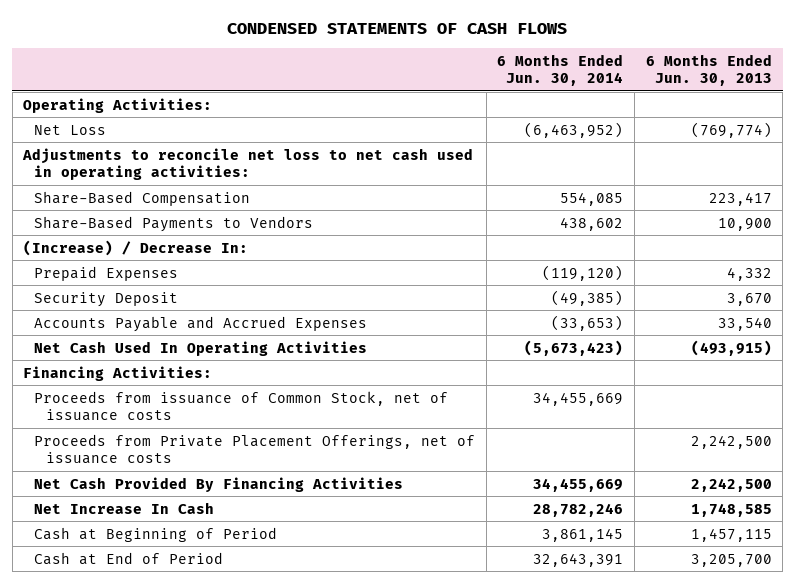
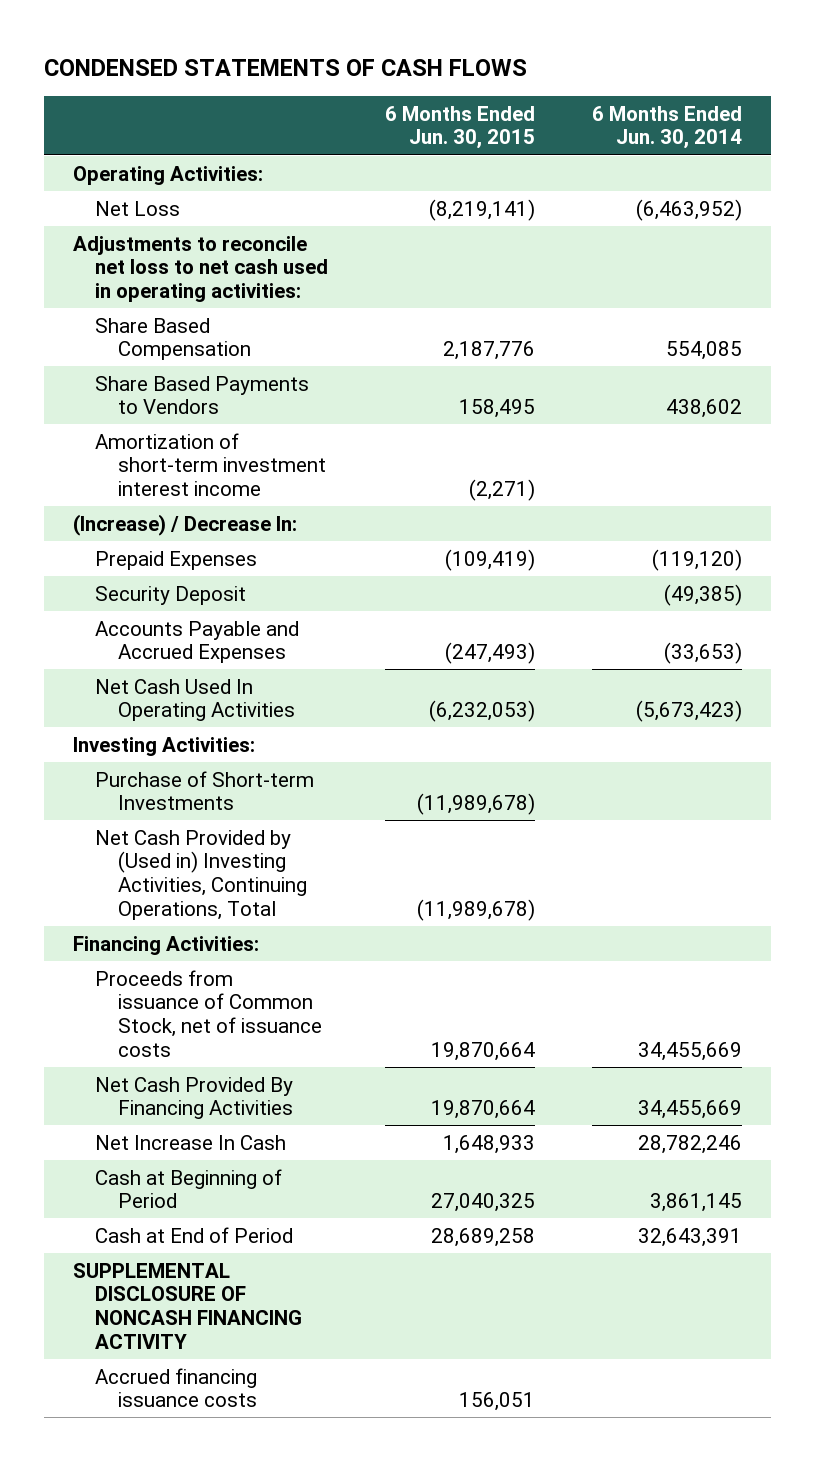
[645,54,772,87] 6 Months Ended Jun. 30, 2013 -> none
none -> [385,105,536,150] 6 Months Ended Jun. 30, 2015
[34,190,251,206] Share-Based Compensation -> [95,317,252,361] Share Based Compensation
[34,215,314,232] Share-Based Payments to Vendors -> [95,375,310,415] Share Based Payments to Vendors
none -> [95,432,327,496] Amortization of short-term investment interest income
none -> [72,736,255,756] Investing Activities:
none -> [95,770,315,811] Purchase of Short-term Investments
none -> [95,829,308,920] Net Cash Provided by (Used in) Investing Activities, Continuing Operations, Total
[34,433,476,464] Proceeds from Private Placement Offerings, net of issuance costs -> none
none -> [72,1262,303,1349] SUPPLEMENTAL DISCLOSURE OF NONCASH FINANCING ACTIVITY
none -> [95,1367,258,1408] Accrued financing issuance costs

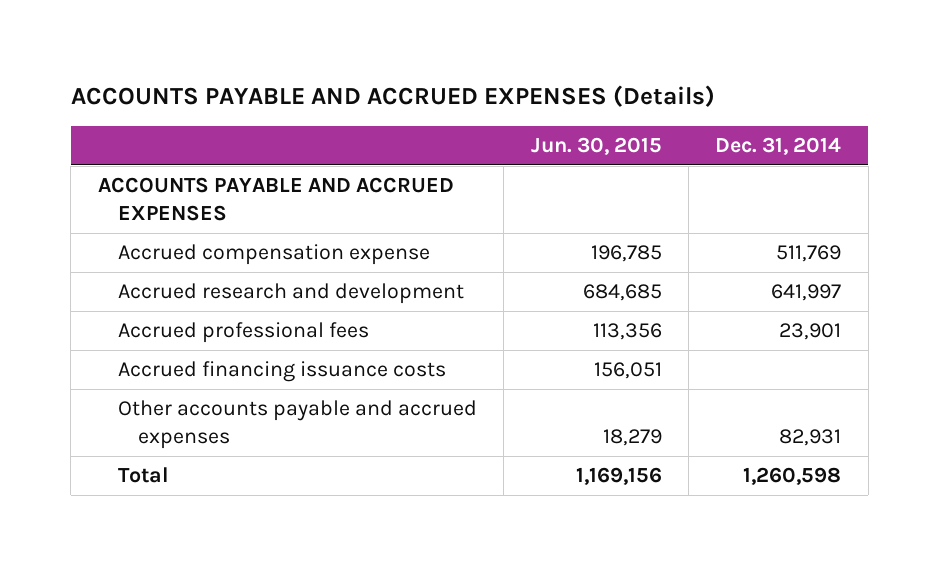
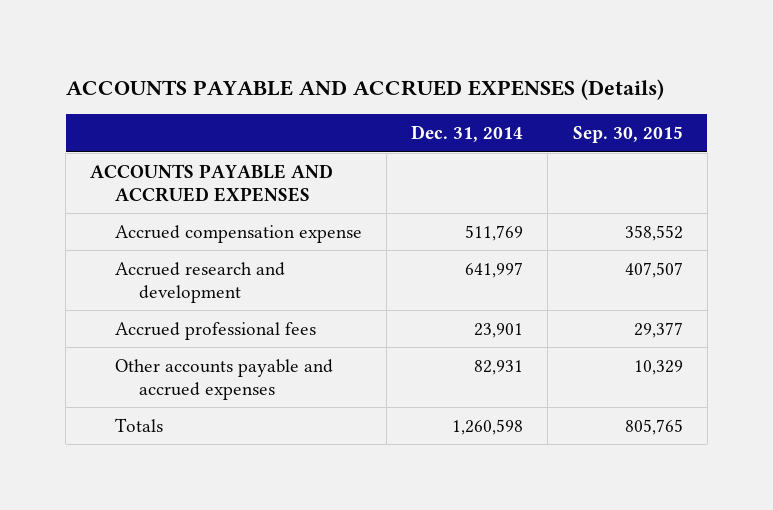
[530,137,662,156] Jun. 30, 2015 -> none
none -> [572,126,683,144] Sep. 30, 2015
[117,361,446,383] Accrued financing issuance costs -> none
[117,467,169,484] Total -> [114,417,163,432] Totals

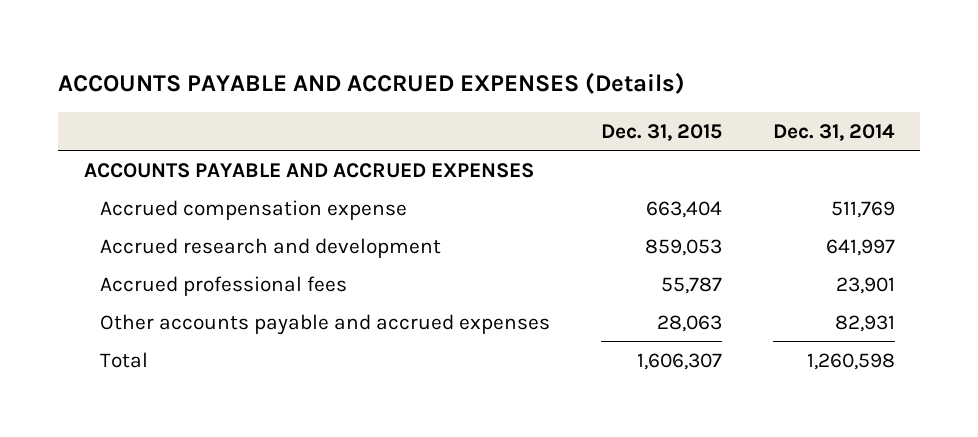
[572,126,683,144] Sep. 30, 2015 -> none
none -> [600,123,722,141] Dec. 31, 2015
[114,417,163,432] Totals -> [100,351,149,368] Total

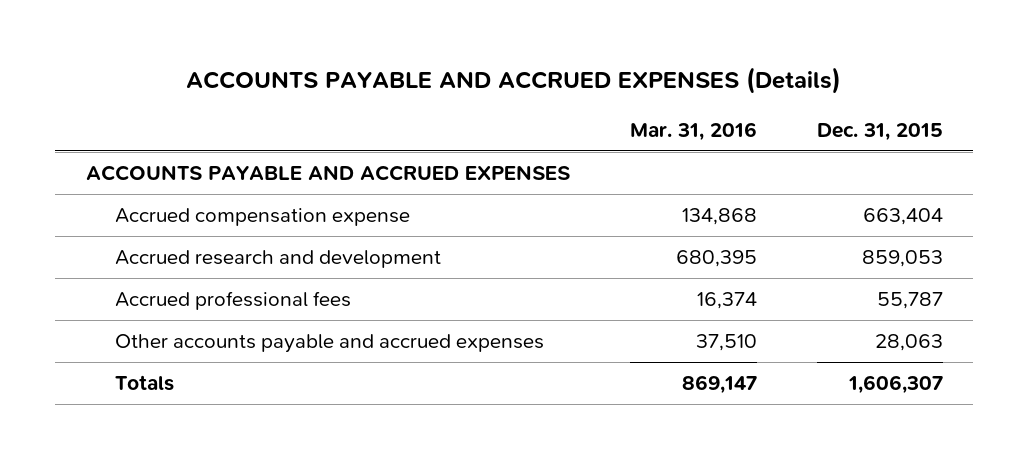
[772,123,895,141] Dec. 31, 2014 -> none
none -> [629,121,757,141] Mar. 31, 2016
[100,351,149,368] Total -> [114,374,174,391] Totals

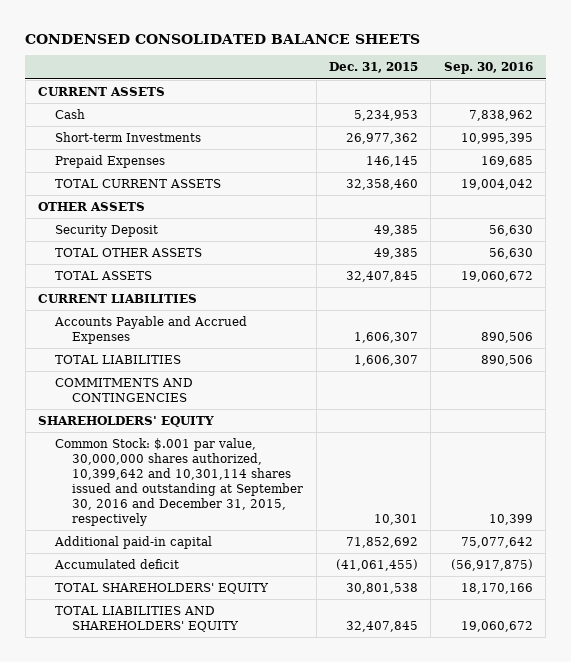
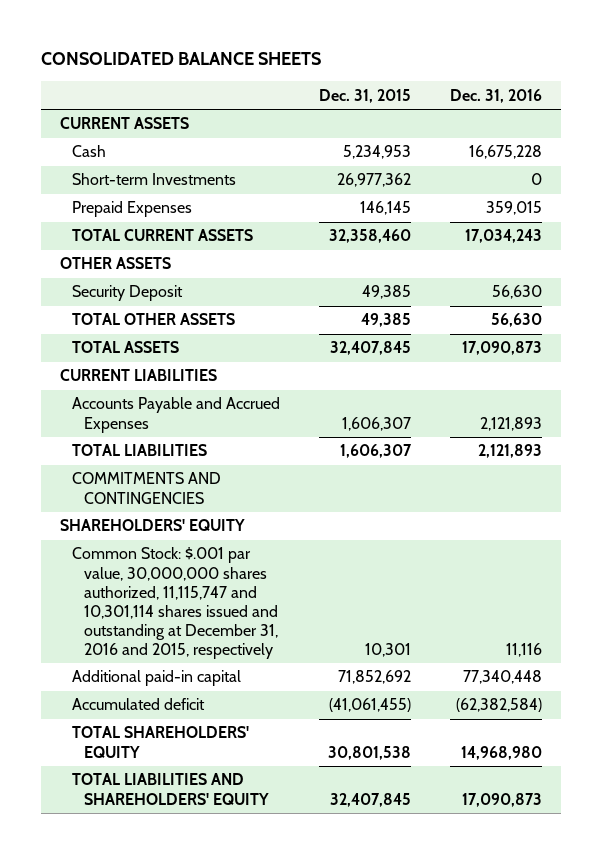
[25,33,421,44] CONDENSED CONSOLIDATED BALANCE SHEETS -> [40,52,321,66] CONSOLIDATED BALANCE SHEETS
[443,62,533,75] Sep. 30, 2016 -> none
none -> [449,88,542,103] Dec. 31, 2016
[55,438,304,526] Common Stock: $.001 par value, 30,000,000 shares authorized, 10,399,642 and 10,301,114 shares issued and outstanding at September 30, 2016 and December 31, 2015, respectively -> [71,547,278,659] Common Stock: $.001 par value, 30,000,000 shares authorized, 11,115,747 and 10,301,114 shares issued and outstanding at December 31, 2016 and 2015, respectively

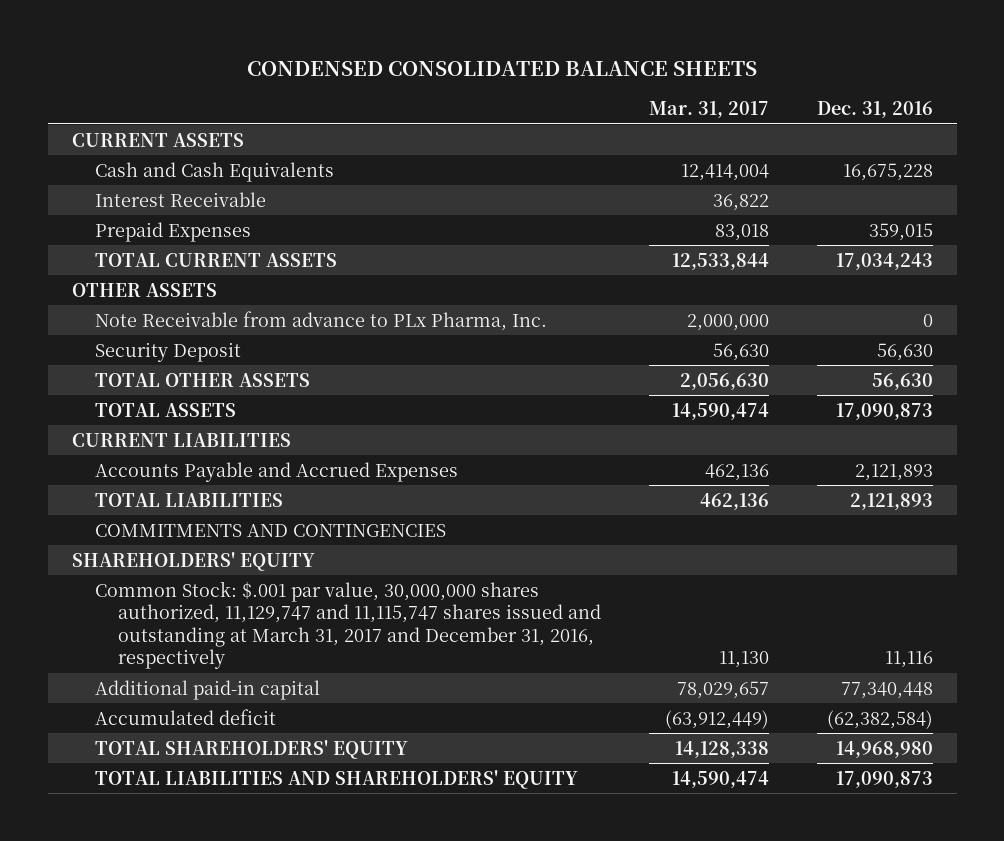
[40,52,321,66] CONSOLIDATED BALANCE SHEETS -> [247,60,758,76] CONDENSED CONSOLIDATED BALANCE SHEETS
[318,88,411,103] Dec. 31, 2015 -> none
none -> [648,101,769,119] Mar. 31, 2017
[71,173,236,186] Short-term Investments -> none
[71,145,106,158] Cash -> [94,161,334,182] Cash and Cash Equivalents
none -> [94,191,266,207] Interest Receivable
none -> [94,310,547,331] Note Receivable from advance to PLx Pharma, Inc.
[71,547,278,659] Common Stock: $.001 par value, 30,000,000 shares authorized, 11,115,747 and 10,301,114 shares issued and outstanding at December 31, 2016 and 2015, respectively -> [94,580,601,670] Common Stock: $.001 par value, 30,000,000 shares authorized, 11,129,747 and 11,115,747 shares issued and outstanding at March 31, 2017 and December 31, 2016, respectively

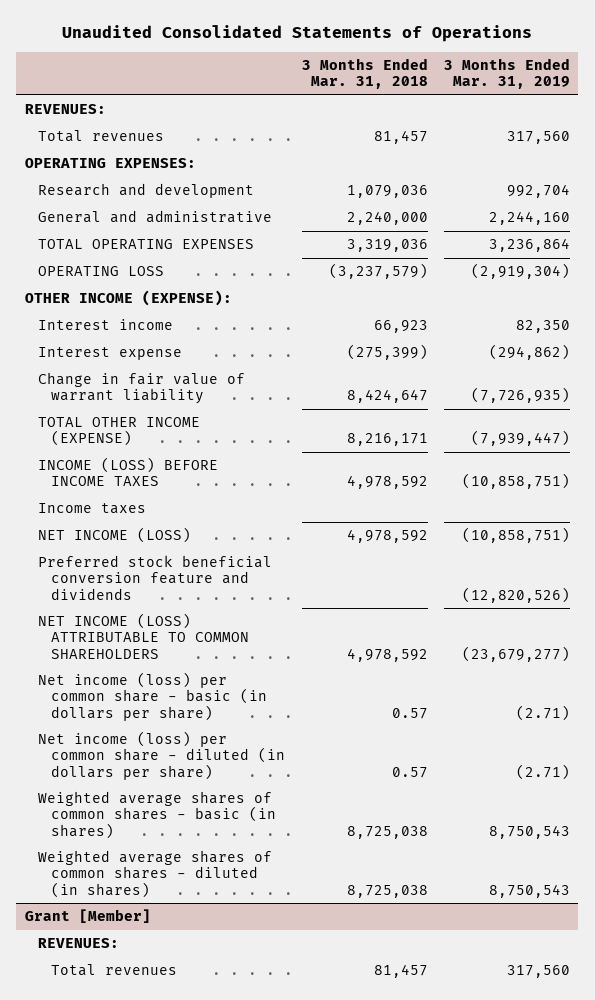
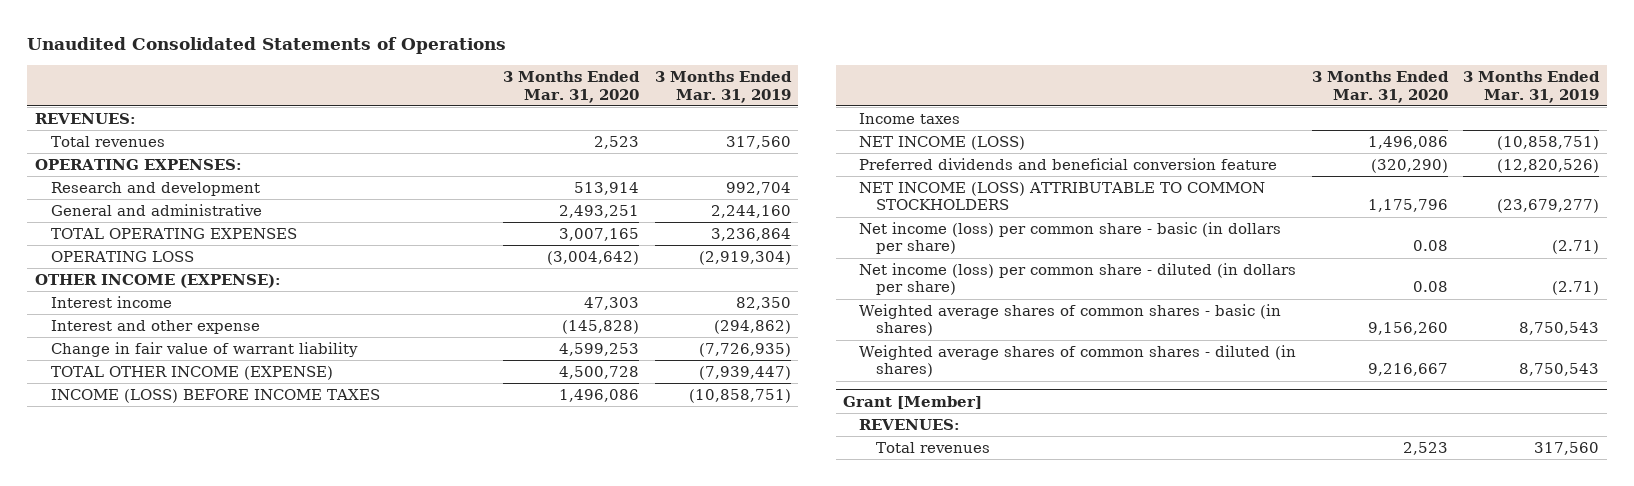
[301,58,428,90] 3 Months Ended Mar. 31, 2018 -> none
none -> [503,71,641,103] 3 Months Ended Mar. 31, 2020
[37,347,182,361] Interest expense -> [51,320,261,335] Interest and other expense
[37,555,272,600] Preferred stock beneficial conversion feature and dividends -> [859,158,1278,171] Preferred dividends and beneficial conversion feature
[37,613,250,659] NET INCOME (LOSS) ATTRIBUTABLE TO COMMON SHAREHOLDERS -> [859,182,1266,211] NET INCOME (LOSS) ATTRIBUTABLE TO COMMON STOCKHOLDERS

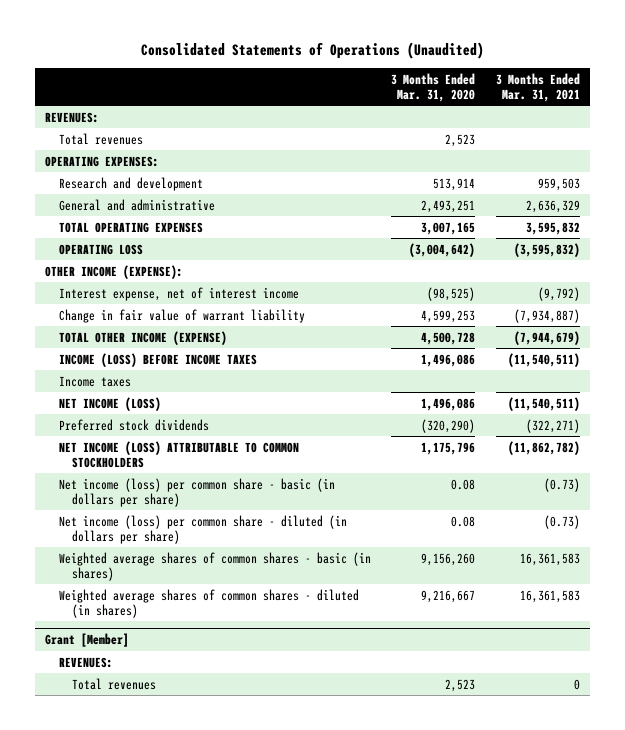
[27,37,507,55] Unaudited Consolidated Statements of Operations -> [140,42,484,60] Consolidated Statements of Operations (Unaudited)
[654,71,792,103] 3 Months Ended Mar. 31, 2019 -> none
none -> [495,72,580,102] 3 Months Ended Mar. 31, 2021
[51,296,173,309] Interest income -> none
[51,320,261,335] Interest and other expense -> none
none -> [58,286,299,301] Interest expense, net of interest income
[859,158,1278,171] Preferred dividends and beneficial conversion feature -> [58,418,209,431] Preferred stock dividends

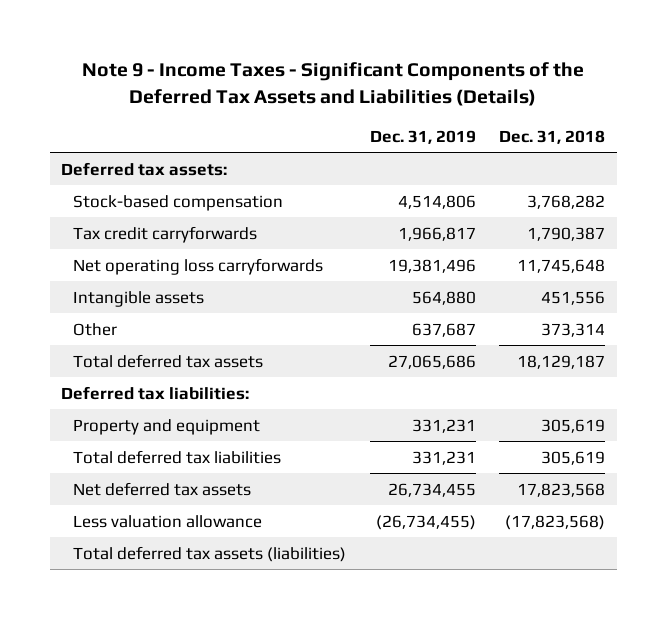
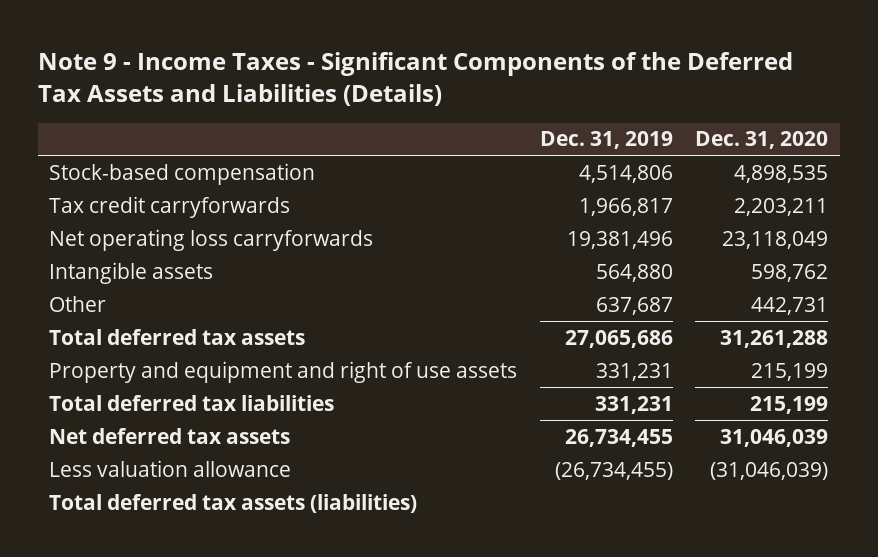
[498,129,605,144] Dec. 31, 2018 -> none
none -> [695,131,829,150] Dec. 31, 2020
[61,161,228,176] Deferred tax assets: -> none
[61,385,250,400] Deferred tax liabilities: -> none
[73,418,261,435] Property and equipment -> [49,360,518,383] Property and equipment and right of use assets

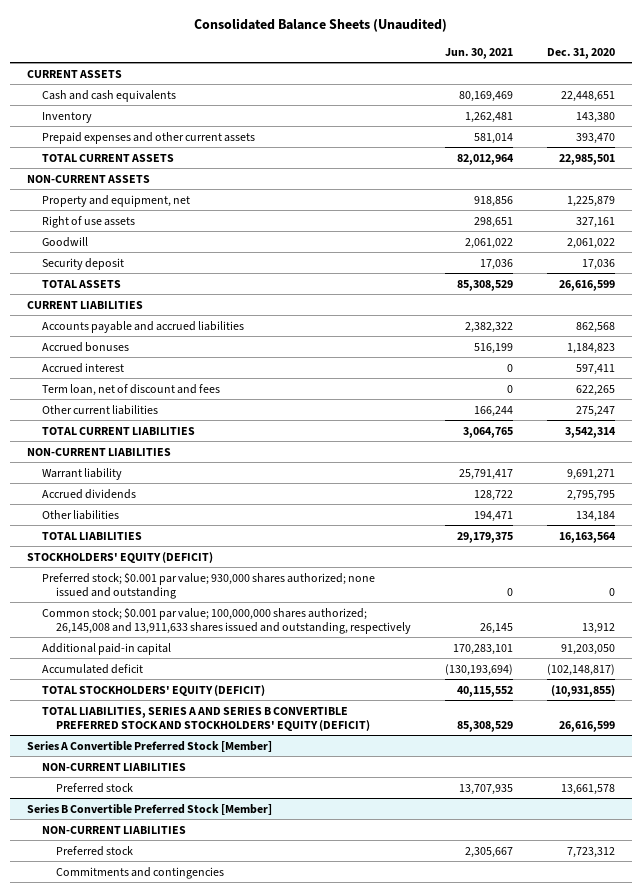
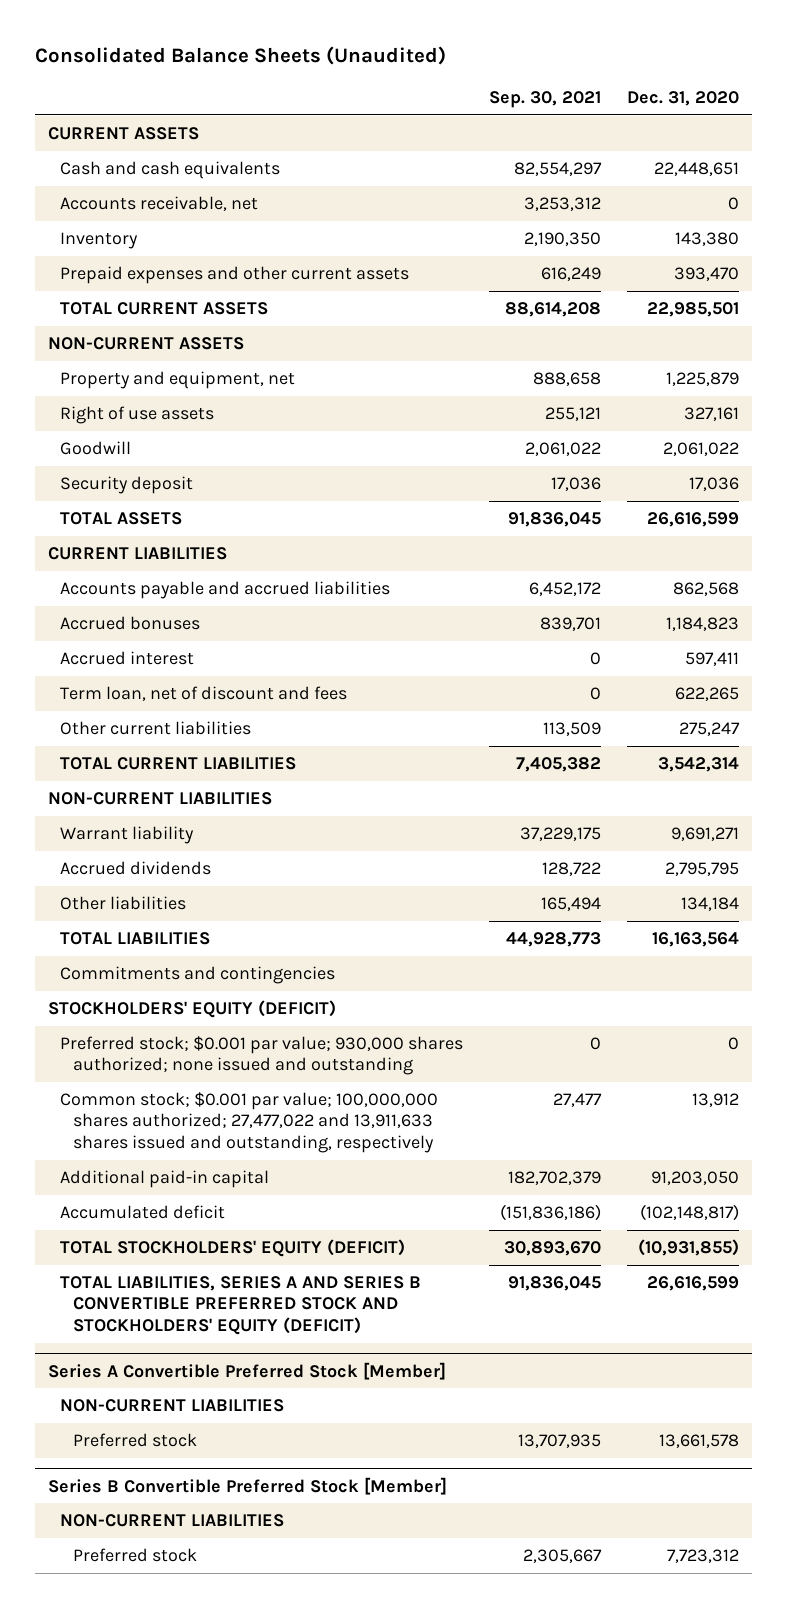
[445,47,514,59] Jun. 30, 2021 -> none
none -> [489,90,602,108] Sep. 30, 2021
none -> [60,195,259,211] Accounts receivable, net
none -> [60,965,336,984] Commitments and contingencies
[41,607,412,634] Common stock; $0.001 par value; 100,000,000 shares authorized; 26,145,008 and 13,911,633 shares issued and outstanding, respectively -> [60,1091,439,1154] Common stock; $0.001 par value; 100,000,000 shares authorized; 27,477,022 and 13,911,633 shares issued and outstanding, respectively
[56,866,225,879] Commitments and contingencies -> none

